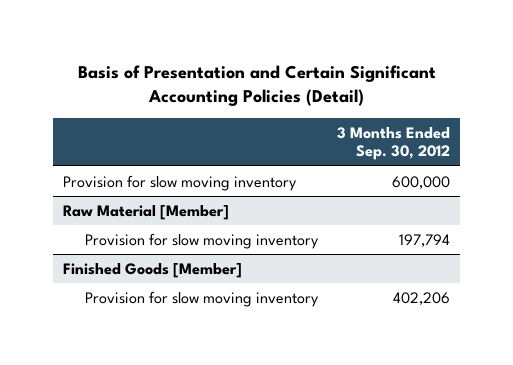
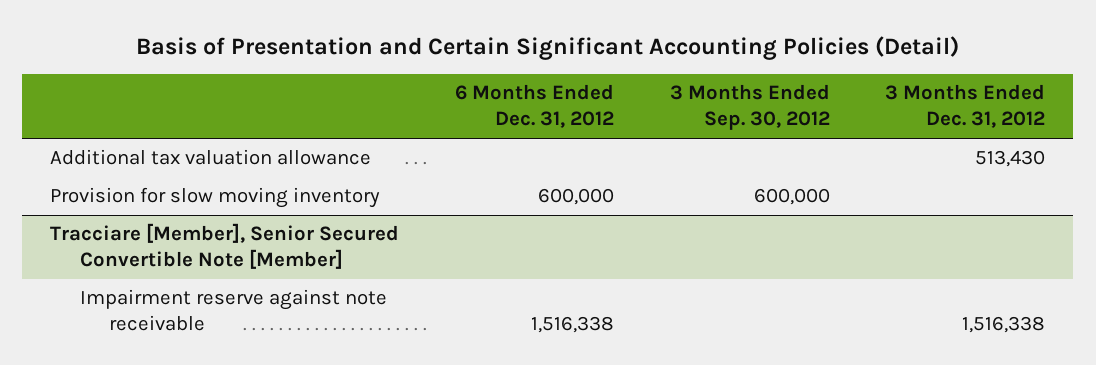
none -> [454,84,614,129] 6 Months Ended Dec. 31, 2012
none -> [885,84,1046,129] 3 Months Ended Dec. 31, 2012
none -> [50,149,372,166] Additional tax valuation allowance
[62,204,229,220] Raw Material [Member] -> none
[85,232,320,249] Provision for slow moving inventory -> none
[62,262,242,278] Finished Goods [Member] -> none
[85,290,320,307] Provision for slow moving inventory -> none
none -> [50,223,400,270] Tracciare [Member], Senior Secured Convertible Note [Member]
none -> [79,289,387,332] Impairment reserve against note receivable

